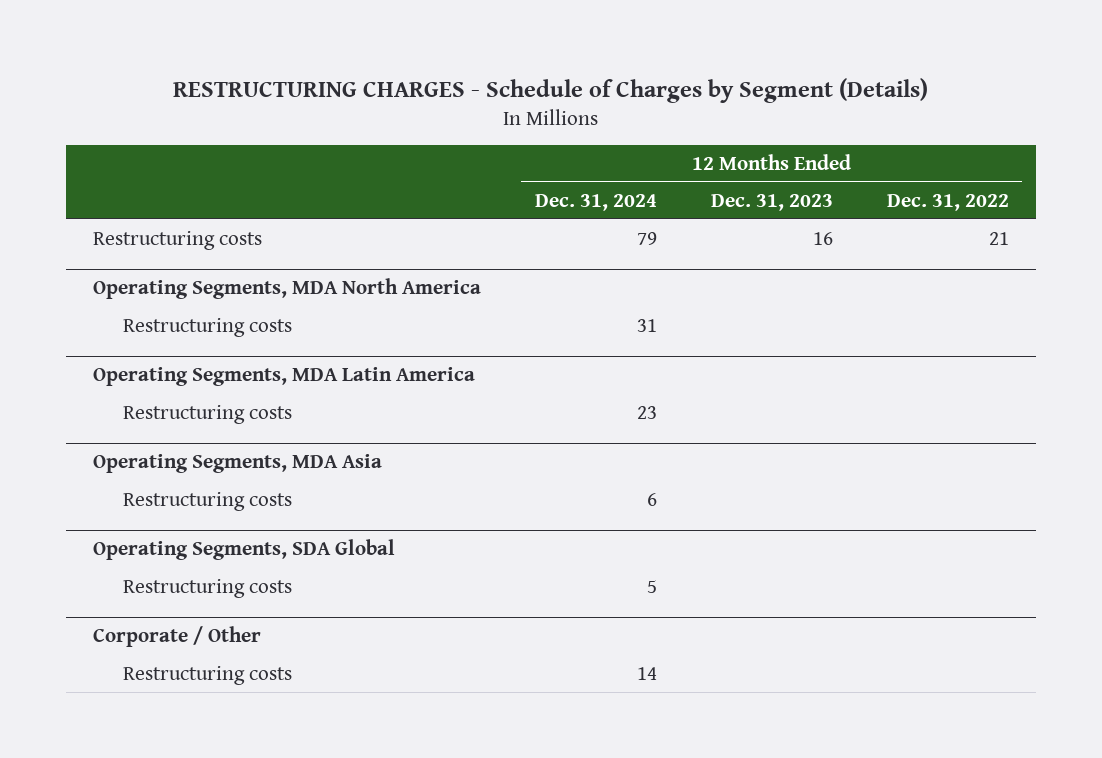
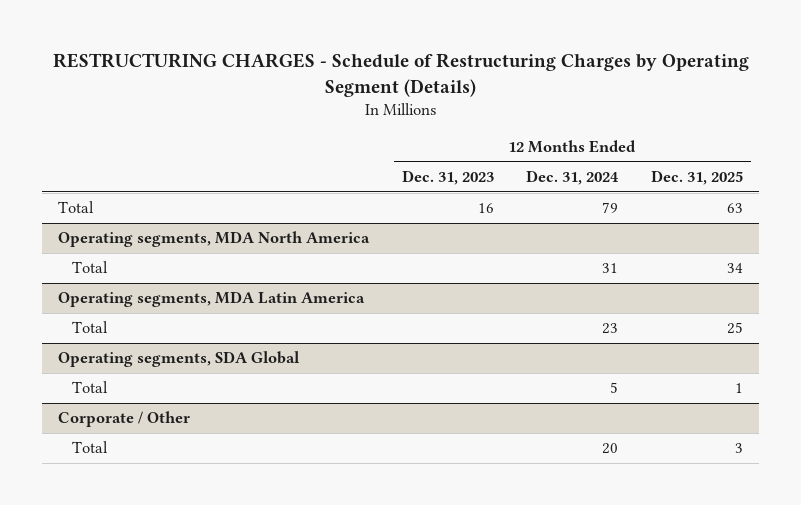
[172,78,928,104] RESTRUCTURING CHARGES - Schedule of Charges by Segment (Details) -> [52,53,749,98] RESTRUCTURING CHARGES - Schedule of Restructuring Charges by Operating Segment (Details)
[886,193,1009,211] Dec. 31, 2022 -> none
none -> [651,170,744,186] Dec. 31, 2025
[92,454,382,474] Operating Segments, MDA Asia -> none
[122,491,292,511] Restructuring costs -> none
[122,578,292,598] Restructuring costs -> none
[92,230,262,250] Restructuring costs -> [58,201,95,214] Total
[92,278,481,300] Operating Segments, MDA North America -> [58,231,371,248] Operating segments, MDA North America
[122,317,292,337] Restructuring costs -> [71,261,108,274] Total
[92,367,475,387] Operating Segments, MDA Latin America -> [58,291,366,308] Operating segments, MDA Latin America
[122,404,292,424] Restructuring costs -> [71,321,108,334] Total
[92,539,395,561] Operating Segments, SDA Global -> [58,351,301,368] Operating segments, SDA Global
none -> [71,381,108,394] Total
[122,665,292,685] Restructuring costs -> none
none -> [71,441,108,454] Total

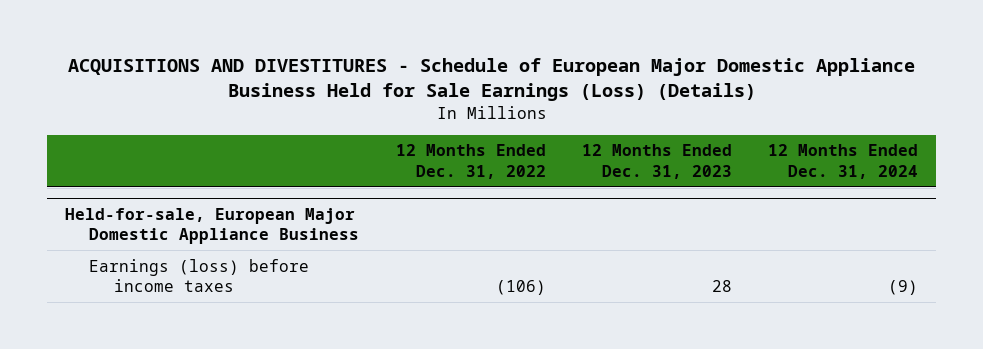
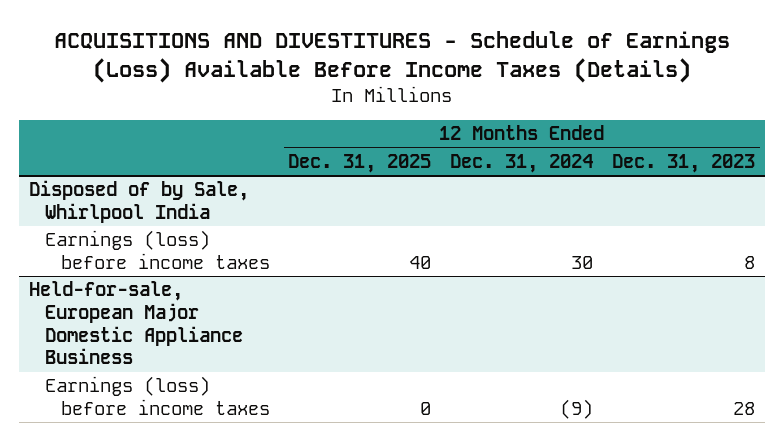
[67,58,915,102] ACQUISITIONS AND DIVESTITURES - Schedule of European Major Domestic Appliance Business Held for Sale Earnings (Loss) (Details) -> [53,30,730,83] ACQUISITIONS AND DIVESTITURES - Schedule of Earnings (Loss) Available Before Income Taxes (Details)
[395,144,546,179] 12 Months Ended Dec. 31, 2022 -> none
none -> [288,154,432,174] Dec. 31, 2025
none -> [28,180,249,223] Disposed of by Sale, Whirlpool India
none -> [44,230,270,269] Earnings (loss) before income taxes

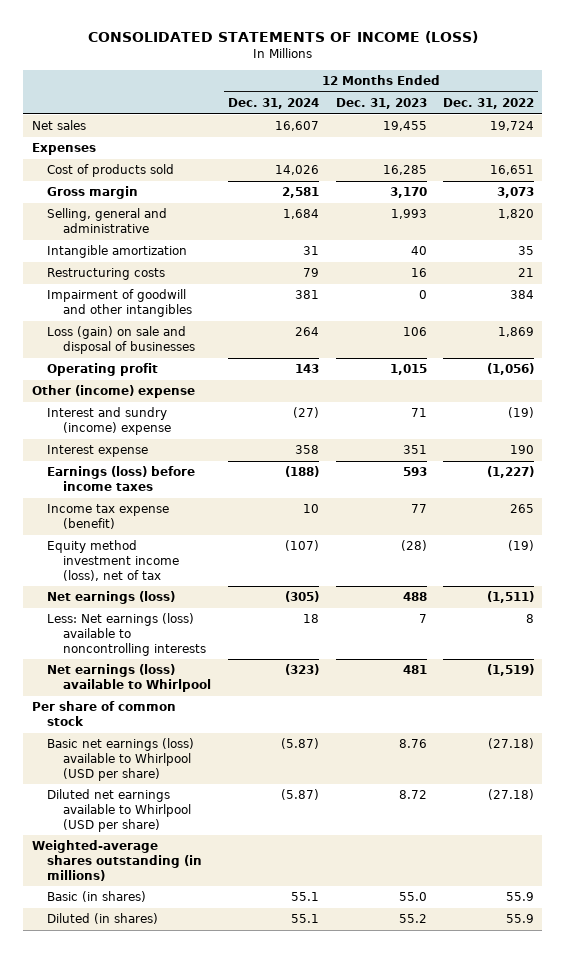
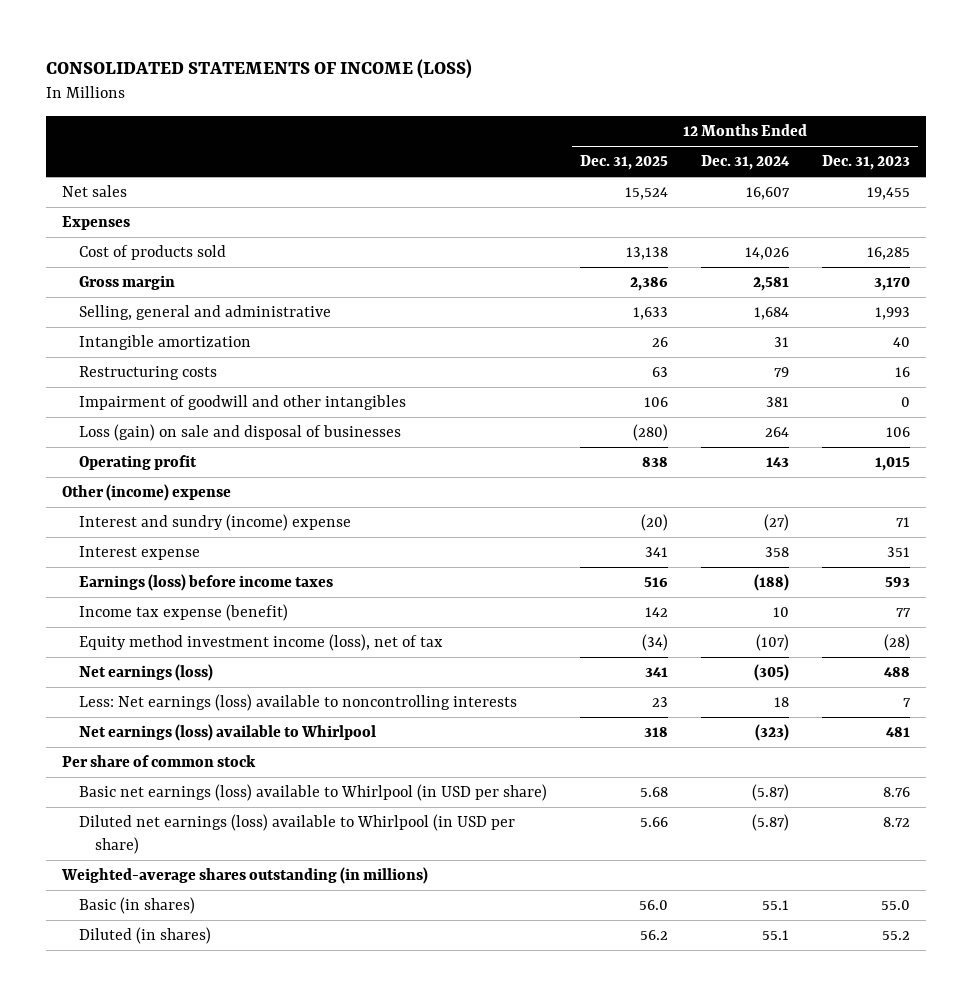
[443,98,535,110] Dec. 31, 2022 -> none
none -> [579,155,668,171] Dec. 31, 2025
[47,738,195,781] Basic net earnings (loss) available to Whirlpool (USD per share) -> [78,784,547,802] Basic net earnings (loss) available to Whirlpool (in USD per share)
[47,789,192,832] Diluted net earnings available to Whirlpool (USD per share) -> [78,814,515,855] Diluted net earnings (loss) available to Whirlpool (in USD per share)

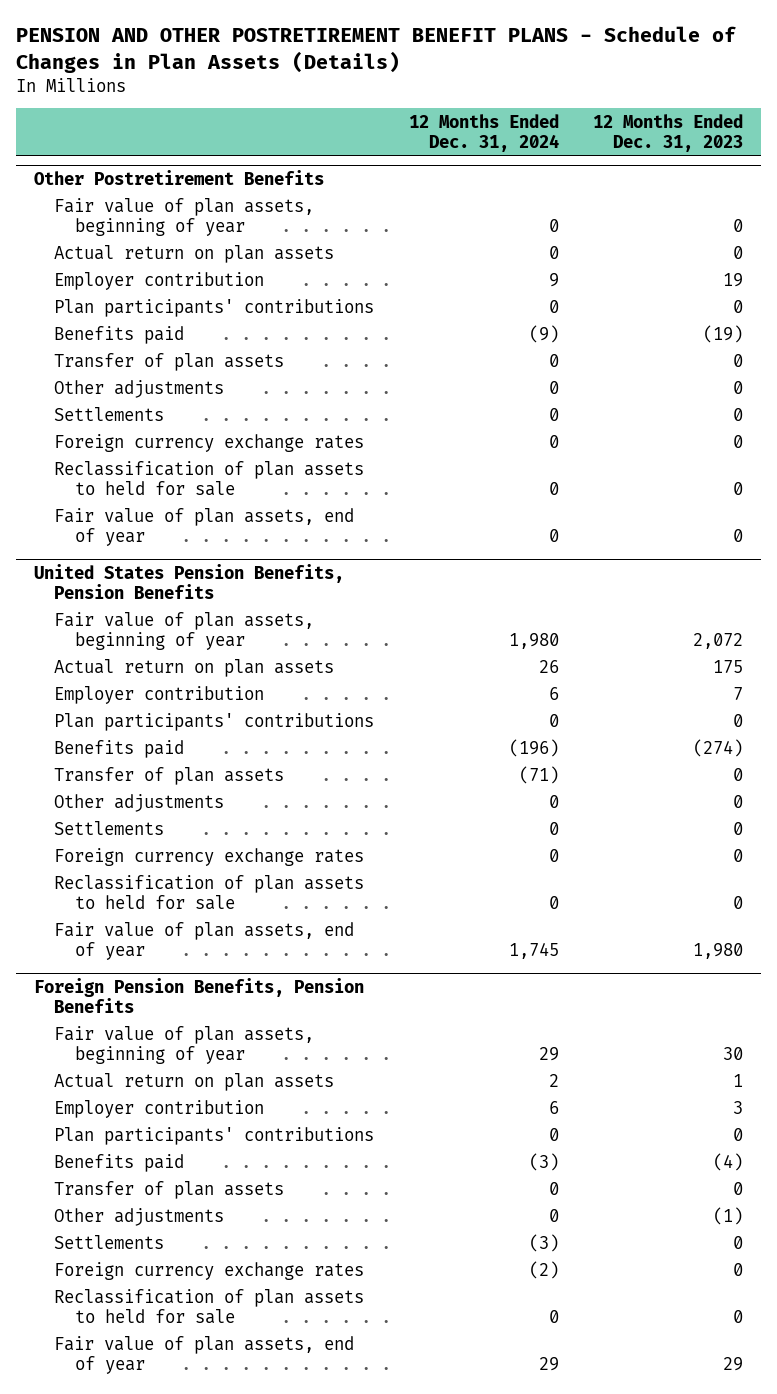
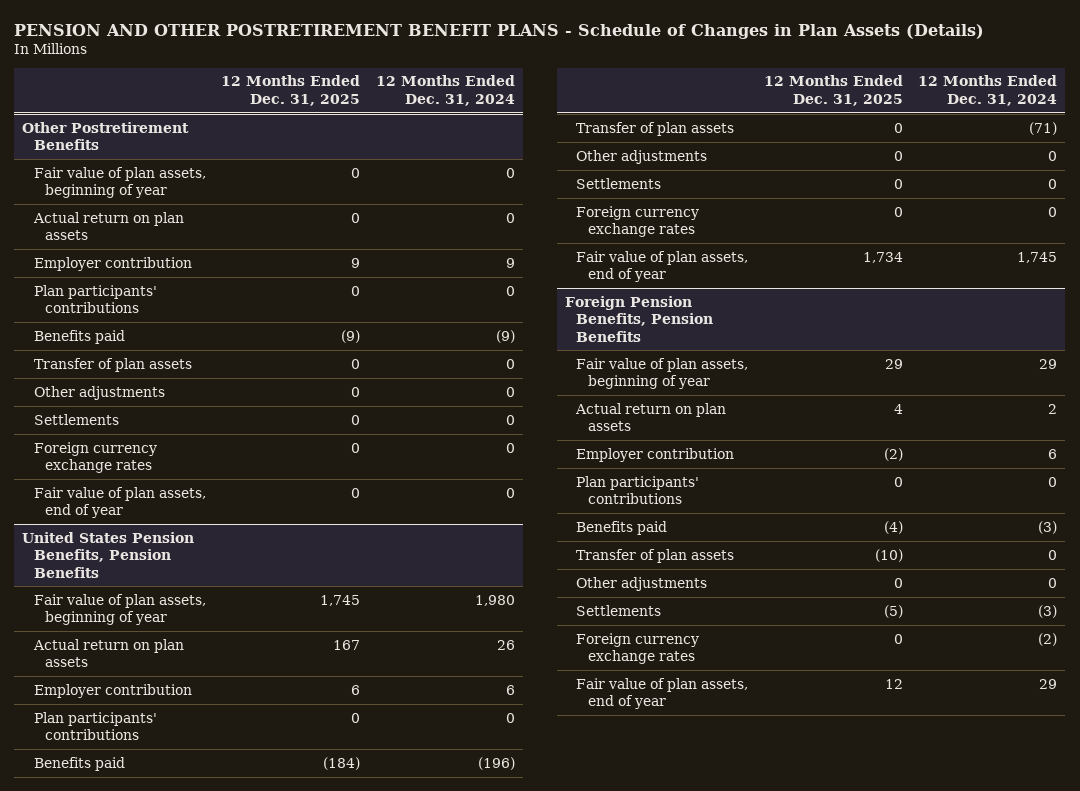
[593,113,744,152] 12 Months Ended Dec. 31, 2023 -> none
none -> [221,75,361,106] 12 Months Ended Dec. 31, 2025
[54,461,365,497] Reclassification of plan assets to held for sale -> none
[54,875,365,911] Reclassification of plan assets to held for sale -> none
[54,1289,365,1325] Reclassification of plan assets to held for sale -> none

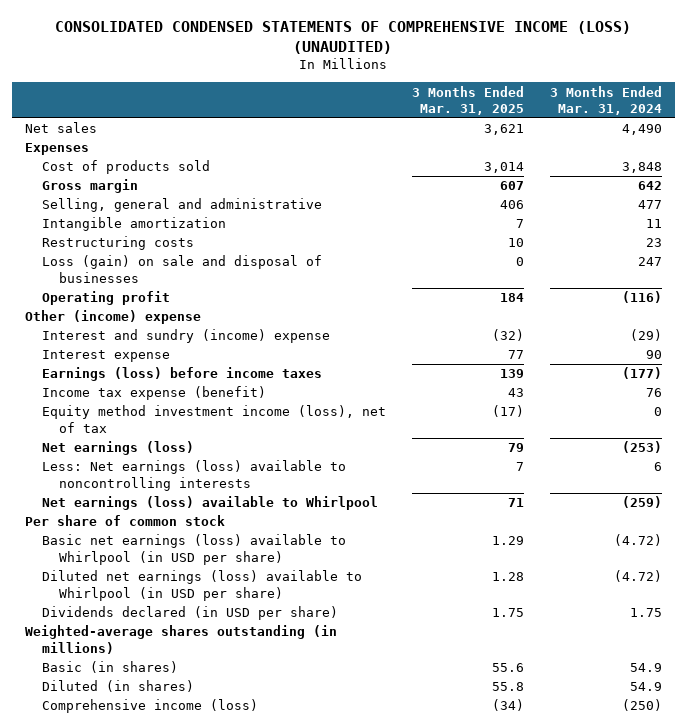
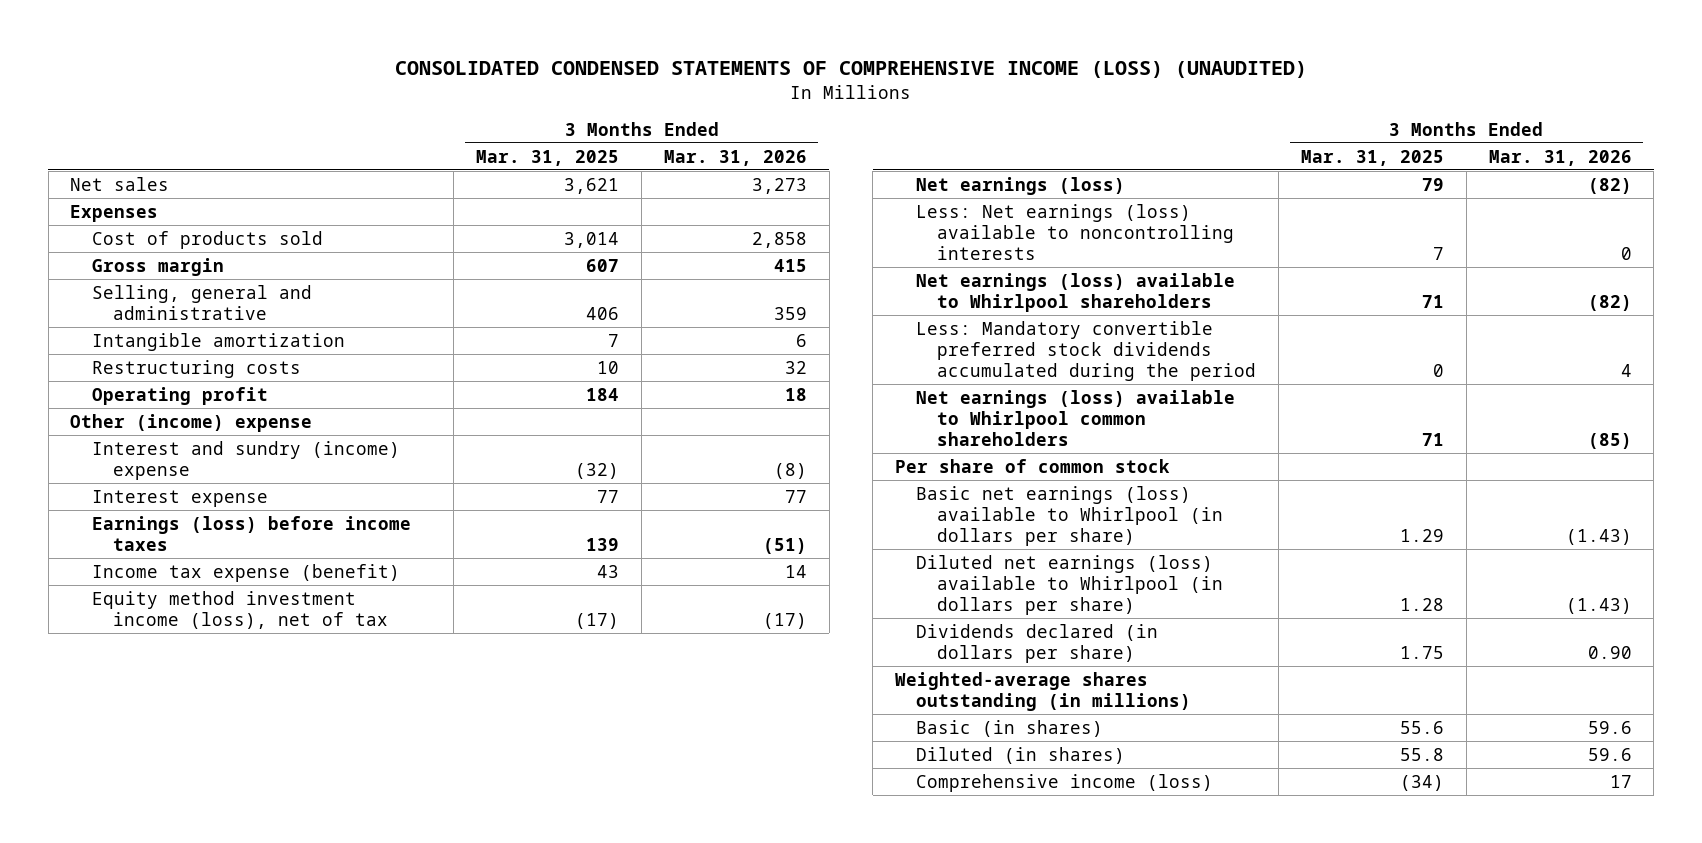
[550,85,663,115] 3 Months Ended Mar. 31, 2024 -> none
none -> [663,149,807,166] Mar. 31, 2026
[41,255,322,283] Loss (gain) on sale and disposal of businesses -> none
[41,496,378,511] Net earnings (loss) available to Whirlpool -> [916,272,1236,312] Net earnings (loss) available to Whirlpool shareholders
none -> [916,320,1257,381] Less: Mandatory convertible preferred stock dividends accumulated during the period
none -> [916,389,1236,446] Net earnings (loss) available to Whirlpool common shareholders
[41,534,346,565] Basic net earnings (loss) available to Whirlpool (in USD per share) -> [916,485,1224,546] Basic net earnings (loss) available to Whirlpool (in dollars per share)
[41,570,362,601] Diluted net earnings (loss) available to Whirlpool (in USD per share) -> [916,554,1224,615] Diluted net earnings (loss) available to Whirlpool (in dollars per share)
[41,606,338,621] Dividends declared (in USD per share) -> [916,623,1159,663] Dividends declared (in dollars per share)

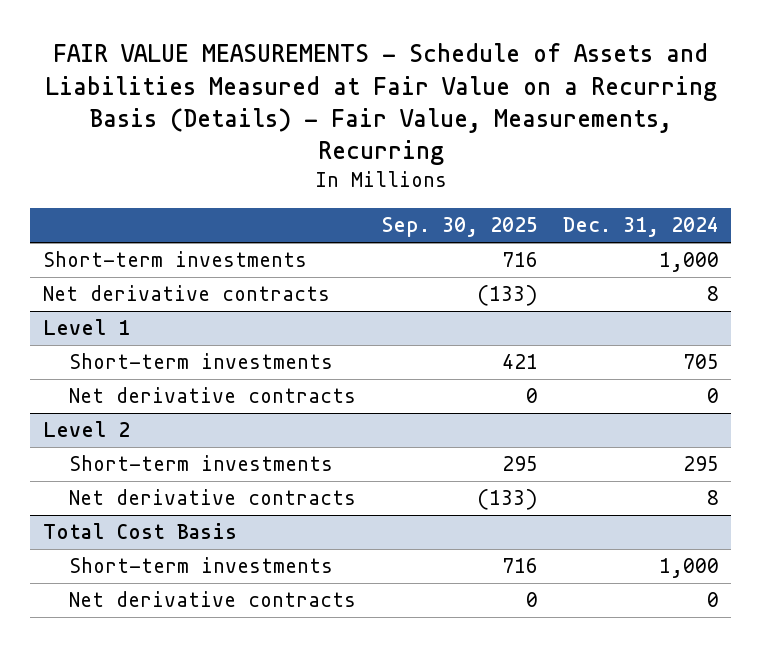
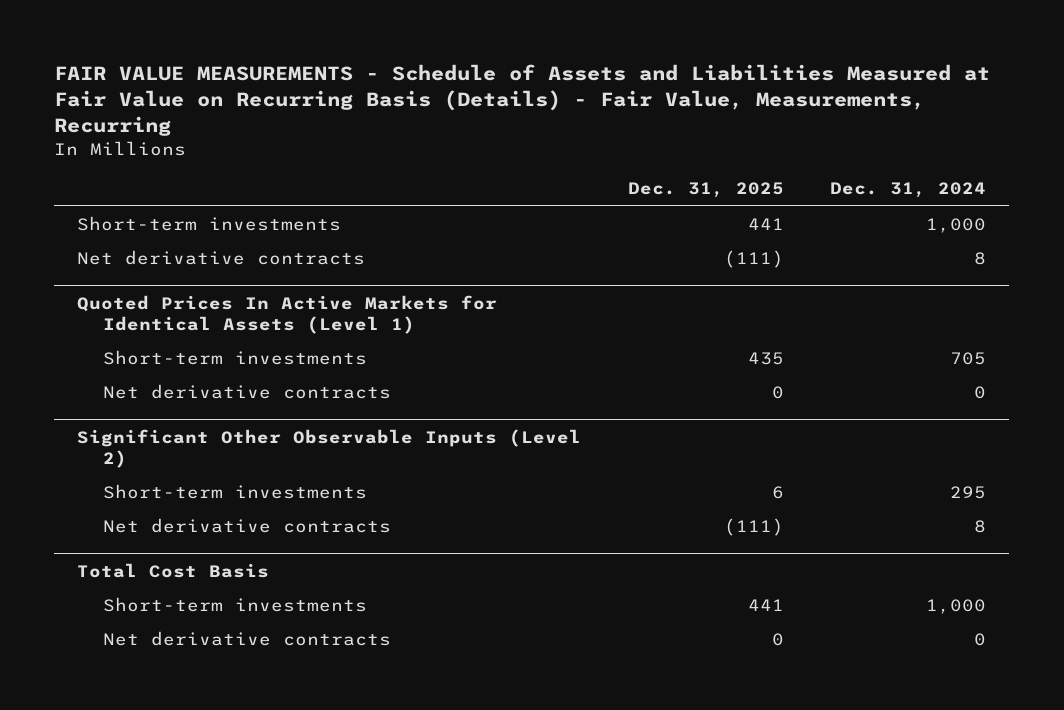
[44,43,717,166] FAIR VALUE MEASUREMENTS - Schedule of Assets and Liabilities Measured at Fair Value on a Recurring Basis (Details) - Fair Value, Measurements, Recurring -> [54,64,991,137] FAIR VALUE MEASUREMENTS - Schedule of Assets and Liabilities Measured at Fair Value on Recurring Basis (Details) - Fair Value, Measurements, Recurring
[381,217,538,238] Sep. 30, 2025 -> none
none -> [627,182,784,199] Dec. 31, 2025
[42,319,130,336] Level 1 -> [77,294,498,335] Quoted Prices In Active Markets for Identical Assets (Level 1)
[42,421,130,438] Level 2 -> [77,428,582,469] Significant Other Observable Inputs (Level 2)

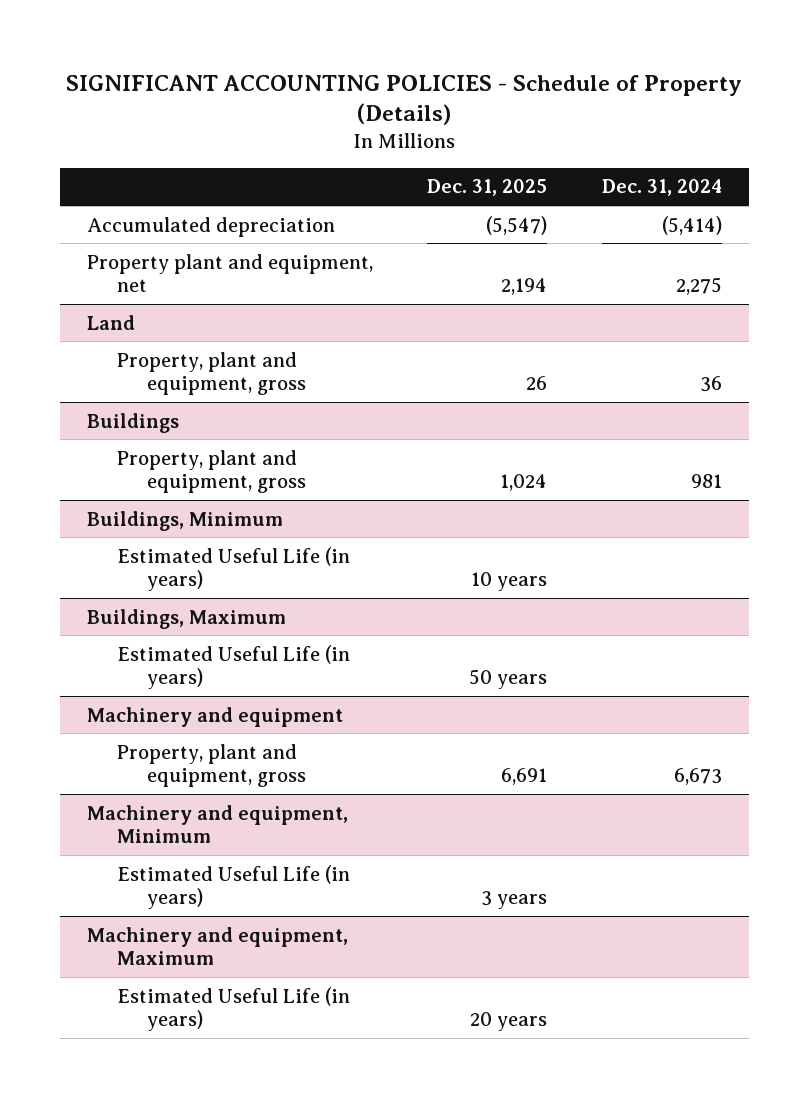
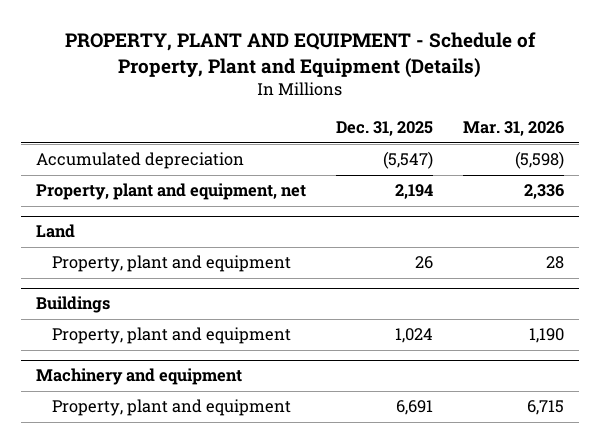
[66,74,743,126] SIGNIFICANT ACCOUNTING POLICIES - Schedule of Property (Details) -> [65,32,537,78] PROPERTY, PLANT AND EQUIPMENT - Schedule of Property, Plant and Equipment (Details)
[601,179,722,197] Dec. 31, 2024 -> none
none -> [462,121,564,137] Mar. 31, 2026
[87,253,374,292] Property plant and equipment, net -> [36,183,307,201] Property, plant and equipment, net
[117,351,307,395] Property, plant and equipment, gross -> [52,255,292,273] Property, plant and equipment
[87,510,284,531] Buildings, Minimum -> none
[117,546,351,591] Estimated Useful Life (in years) -> none
[87,608,287,629] Buildings, Maximum -> none
[117,644,351,689] Estimated Useful Life (in years) -> none
[117,449,307,493] Property, plant and equipment, gross -> [52,327,292,345] Property, plant and equipment
[87,804,349,843] Machinery and equipment, Minimum -> none
[117,864,351,909] Estimated Useful Life (in years) -> none
[87,926,349,965] Machinery and equipment, Maximum -> none
[117,986,351,1031] Estimated Useful Life (in years) -> none
[117,743,307,787] Property, plant and equipment, gross -> [52,399,292,417] Property, plant and equipment

